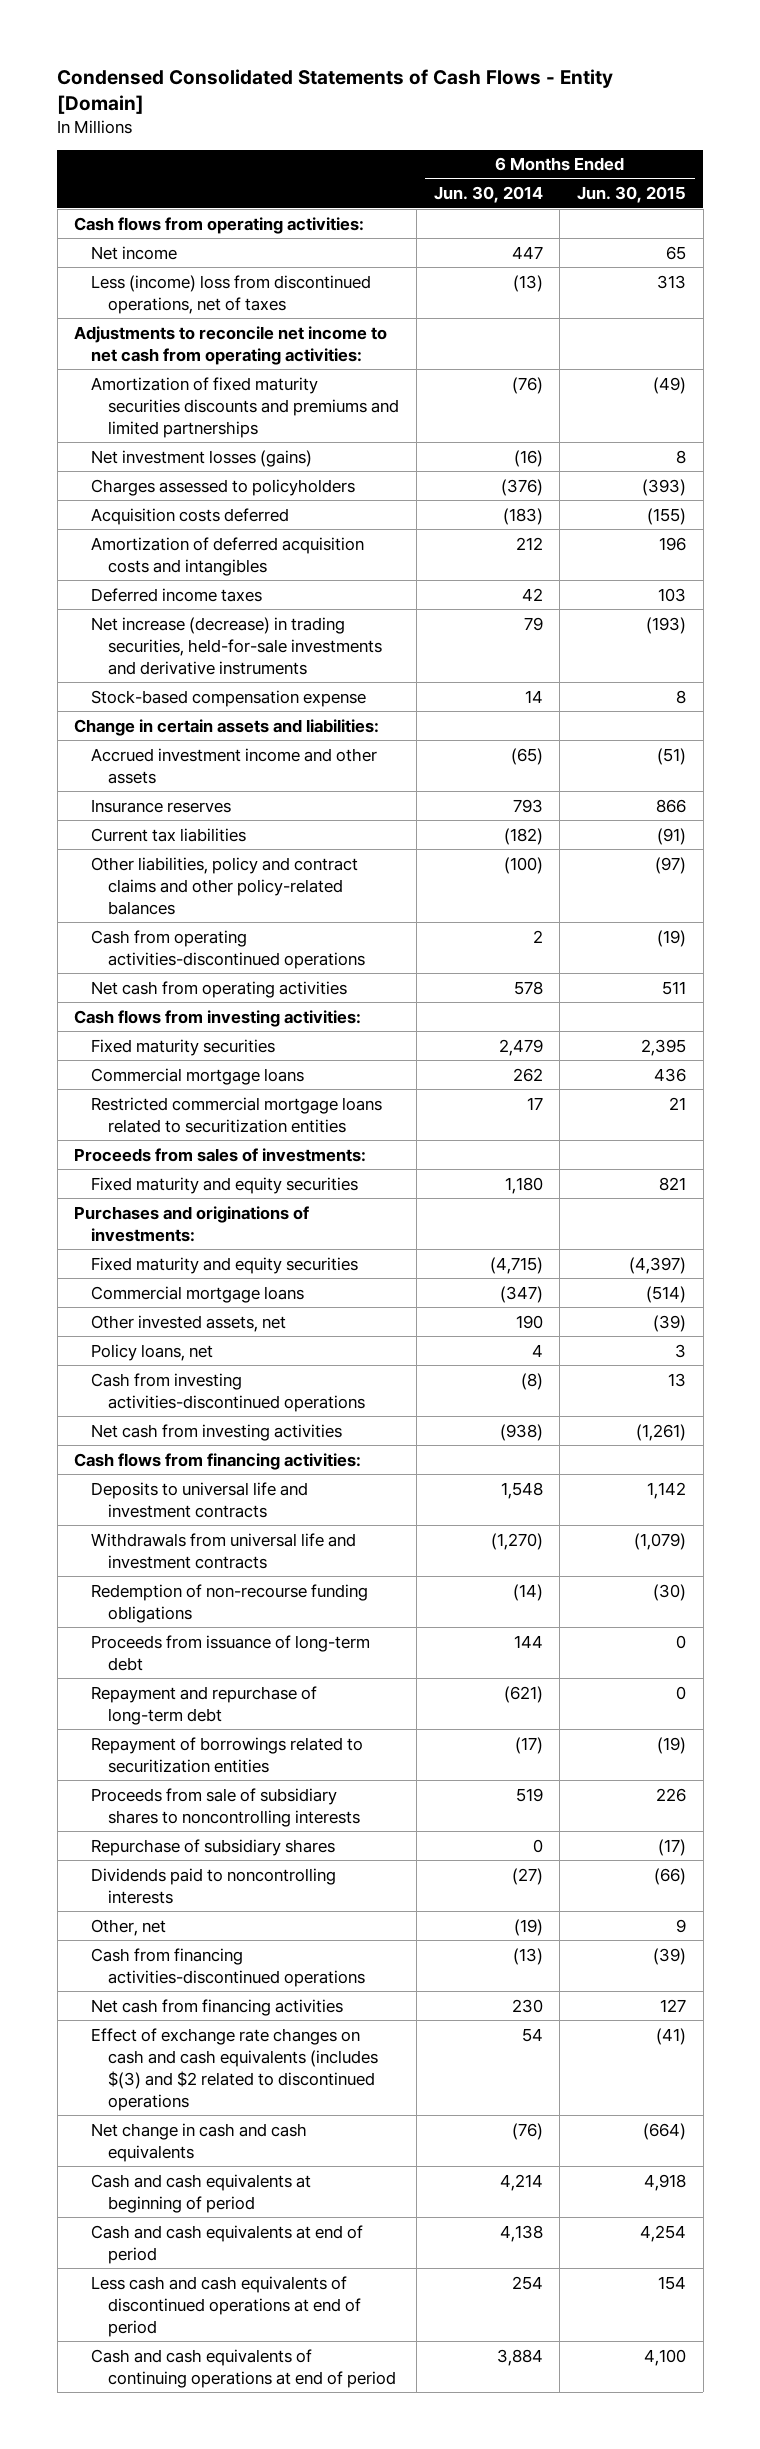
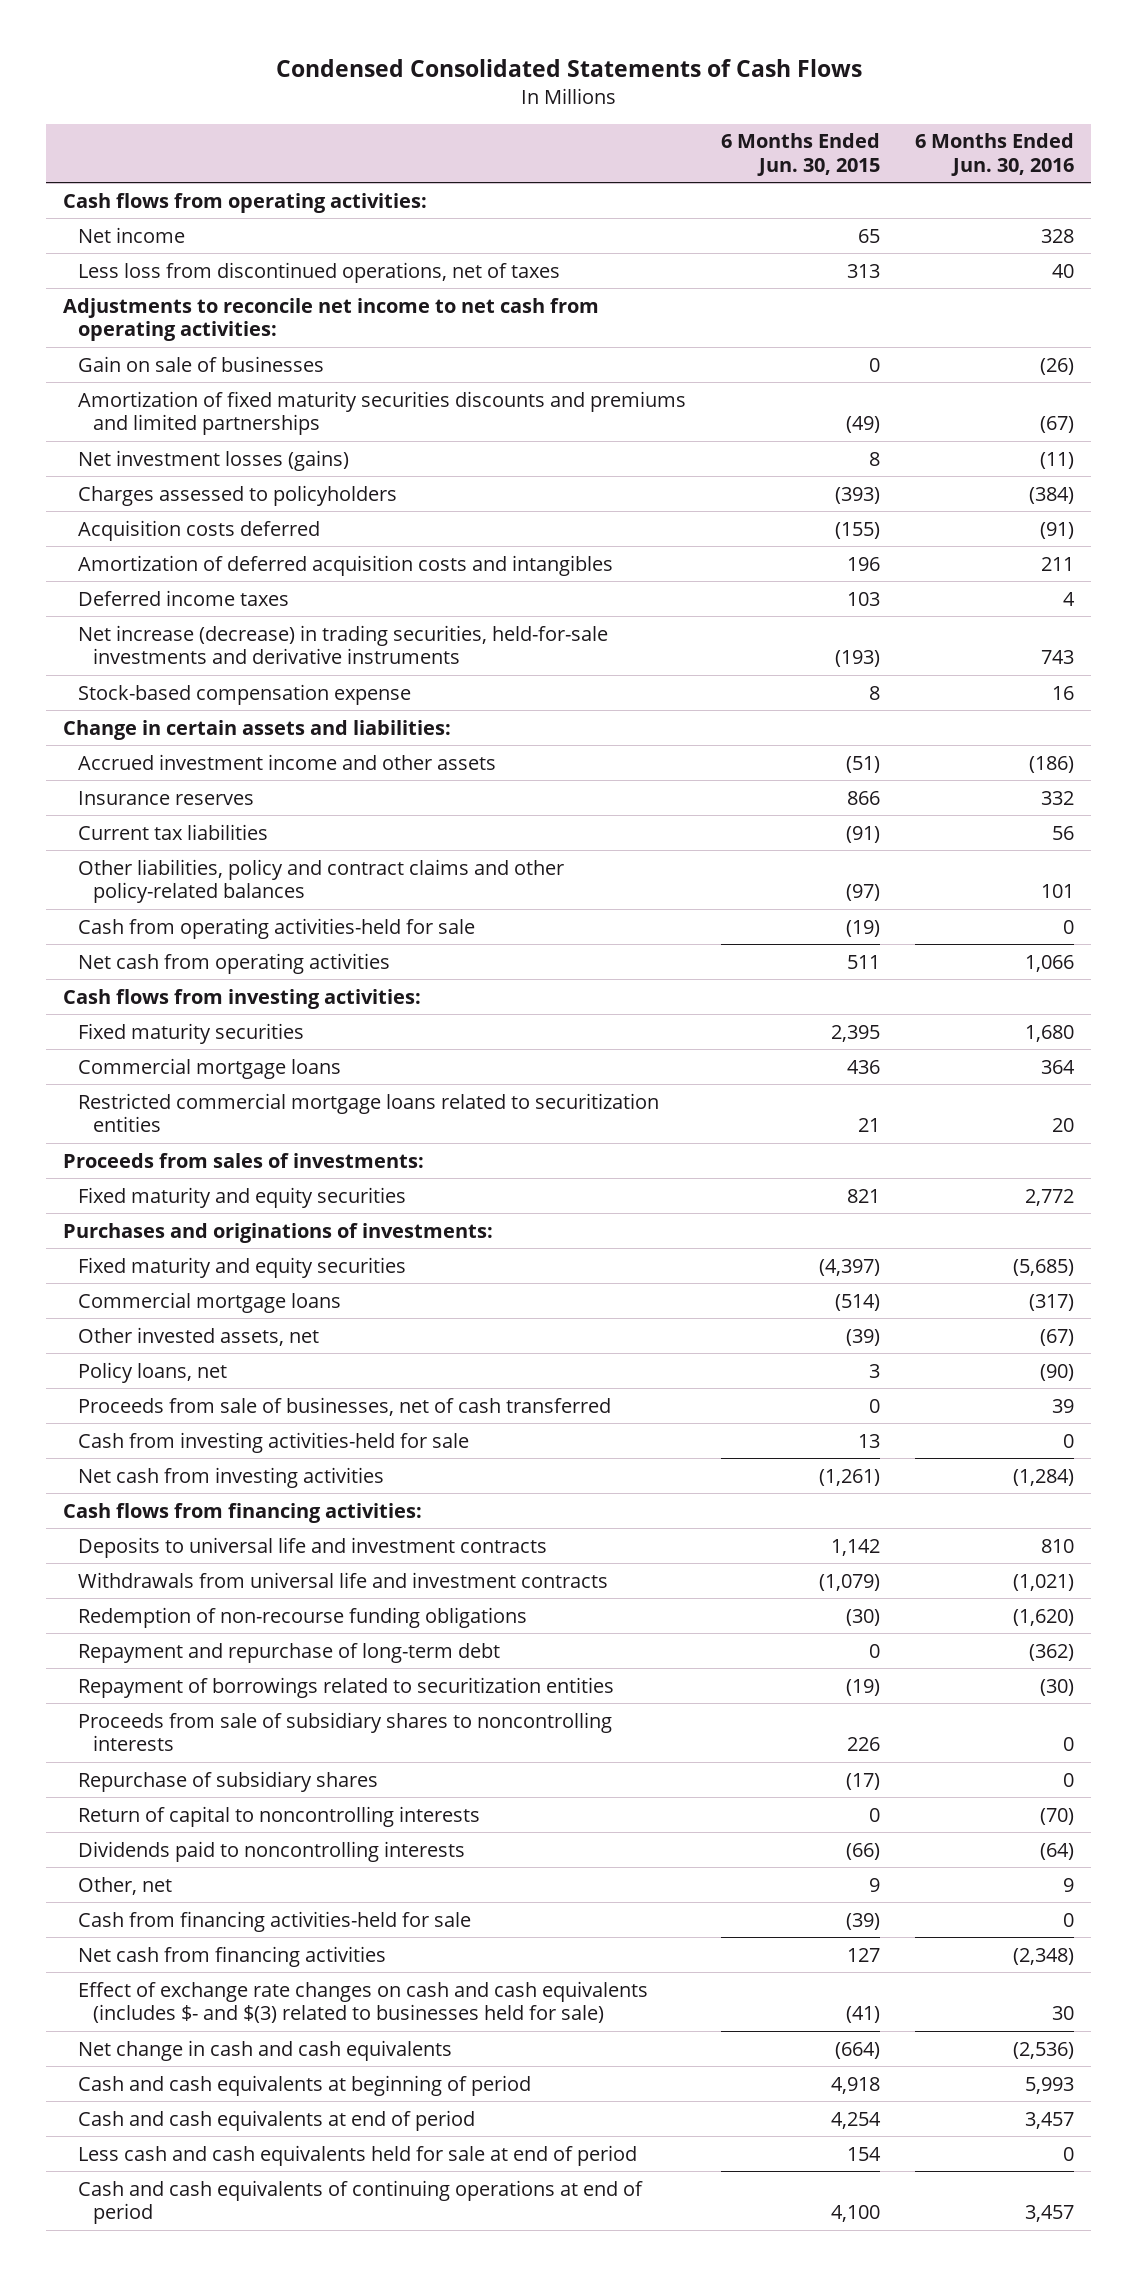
[57,68,614,114] Condensed Consolidated Statements of Cash Flows - Entity [Domain] -> [275,58,862,77] Condensed Consolidated Statements of Cash Flows
[433,186,543,204] Jun. 30, 2014 -> none
none -> [914,133,1074,176] 6 Months Ended Jun. 30, 2016
[91,274,372,314] Less (income) loss from discontinued operations, net of taxes -> [78,261,561,283] Less loss from discontinued operations, net of taxes
none -> [78,355,325,372] Gain on sale of businesses
[91,929,366,969] Cash from operating activities-discontinued operations -> [78,917,476,939] Cash from operating activities-held for sale
none -> [78,1396,612,1416] Proceeds from sale of businesses, net of cash transferred
[91,1372,366,1412] Cash from investing activities-discontinued operations -> [78,1431,470,1453] Cash from investing activities-held for sale
[91,1634,371,1671] Proceeds from issuance of long-term debt -> none
none -> [78,1805,481,1827] Return of capital to noncontrolling interests
[91,1947,366,1987] Cash from financing activities-discontinued operations -> [78,1910,472,1932] Cash from financing activities-held for sale
[91,2027,379,2111] Effect of exchange rate changes on cash and cash equivalents (includes $(3) and $2 related to discontinued operations -> [78,1980,649,2024] Effect of exchange rate changes on cash and cash equivalents (includes $- and $(3) related to businesses held for sale)
[91,2275,362,2337] Less cash and cash equivalents of discontinued operations at end of period -> [78,2144,638,2166] Less cash and cash equivalents held for sale at end of period

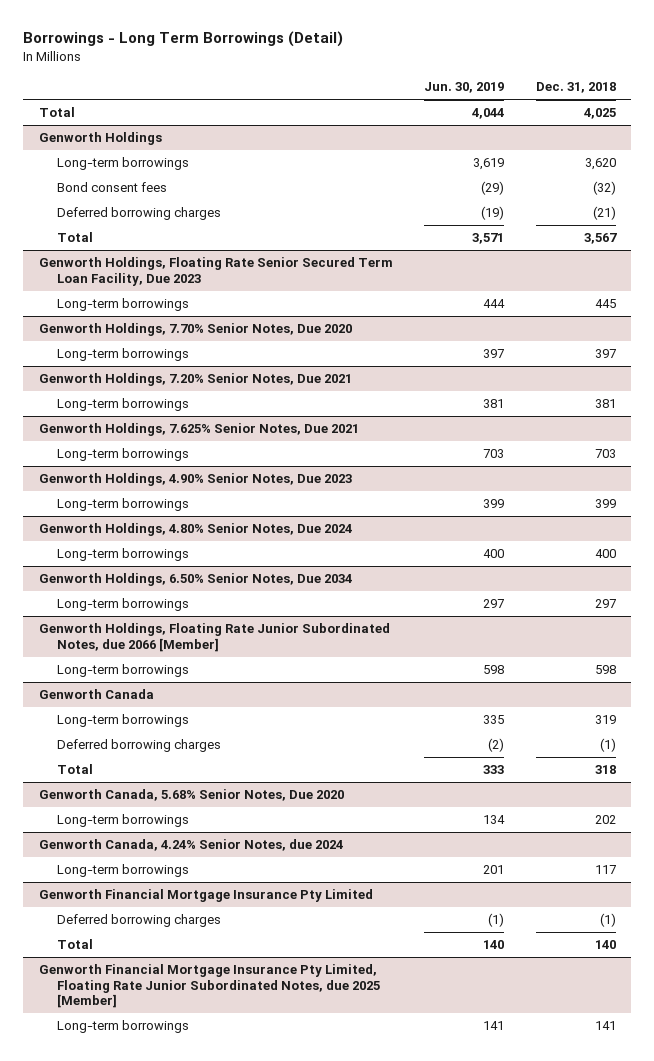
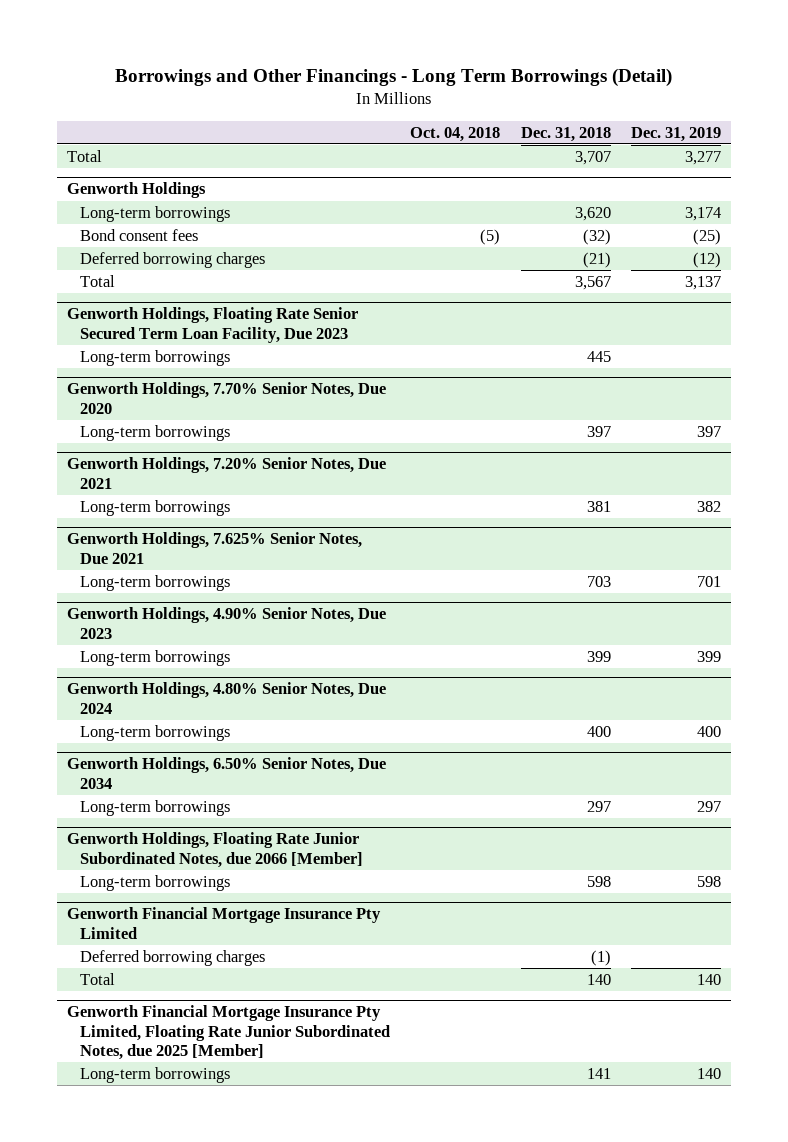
[22,31,343,48] Borrowings - Long Term Borrowings (Detail) -> [114,68,672,88] Borrowings and Other Financings - Long Term Borrowings (Detail)
[424,82,505,94] Jun. 30, 2019 -> none
none -> [410,126,501,142] Oct. 04, 2018
none -> [631,126,722,142] Dec. 31, 2019
[583,108,616,120] 4,025 -> [574,150,611,165] 3,707
[38,689,154,700] Genworth Canada -> none
[56,714,189,728] Long-term borrowings -> none
[56,739,221,753] Deferred borrowing charges -> none
[56,764,93,775] Total -> none
[38,789,344,802] Genworth Canada, 5.68% Senior Notes, Due 2020 -> none
[56,814,189,828] Long-term borrowings -> none
[38,839,343,852] Genworth Canada, 4.24% Senior Notes, due 2024 -> none
[56,864,189,878] Long-term borrowings -> none

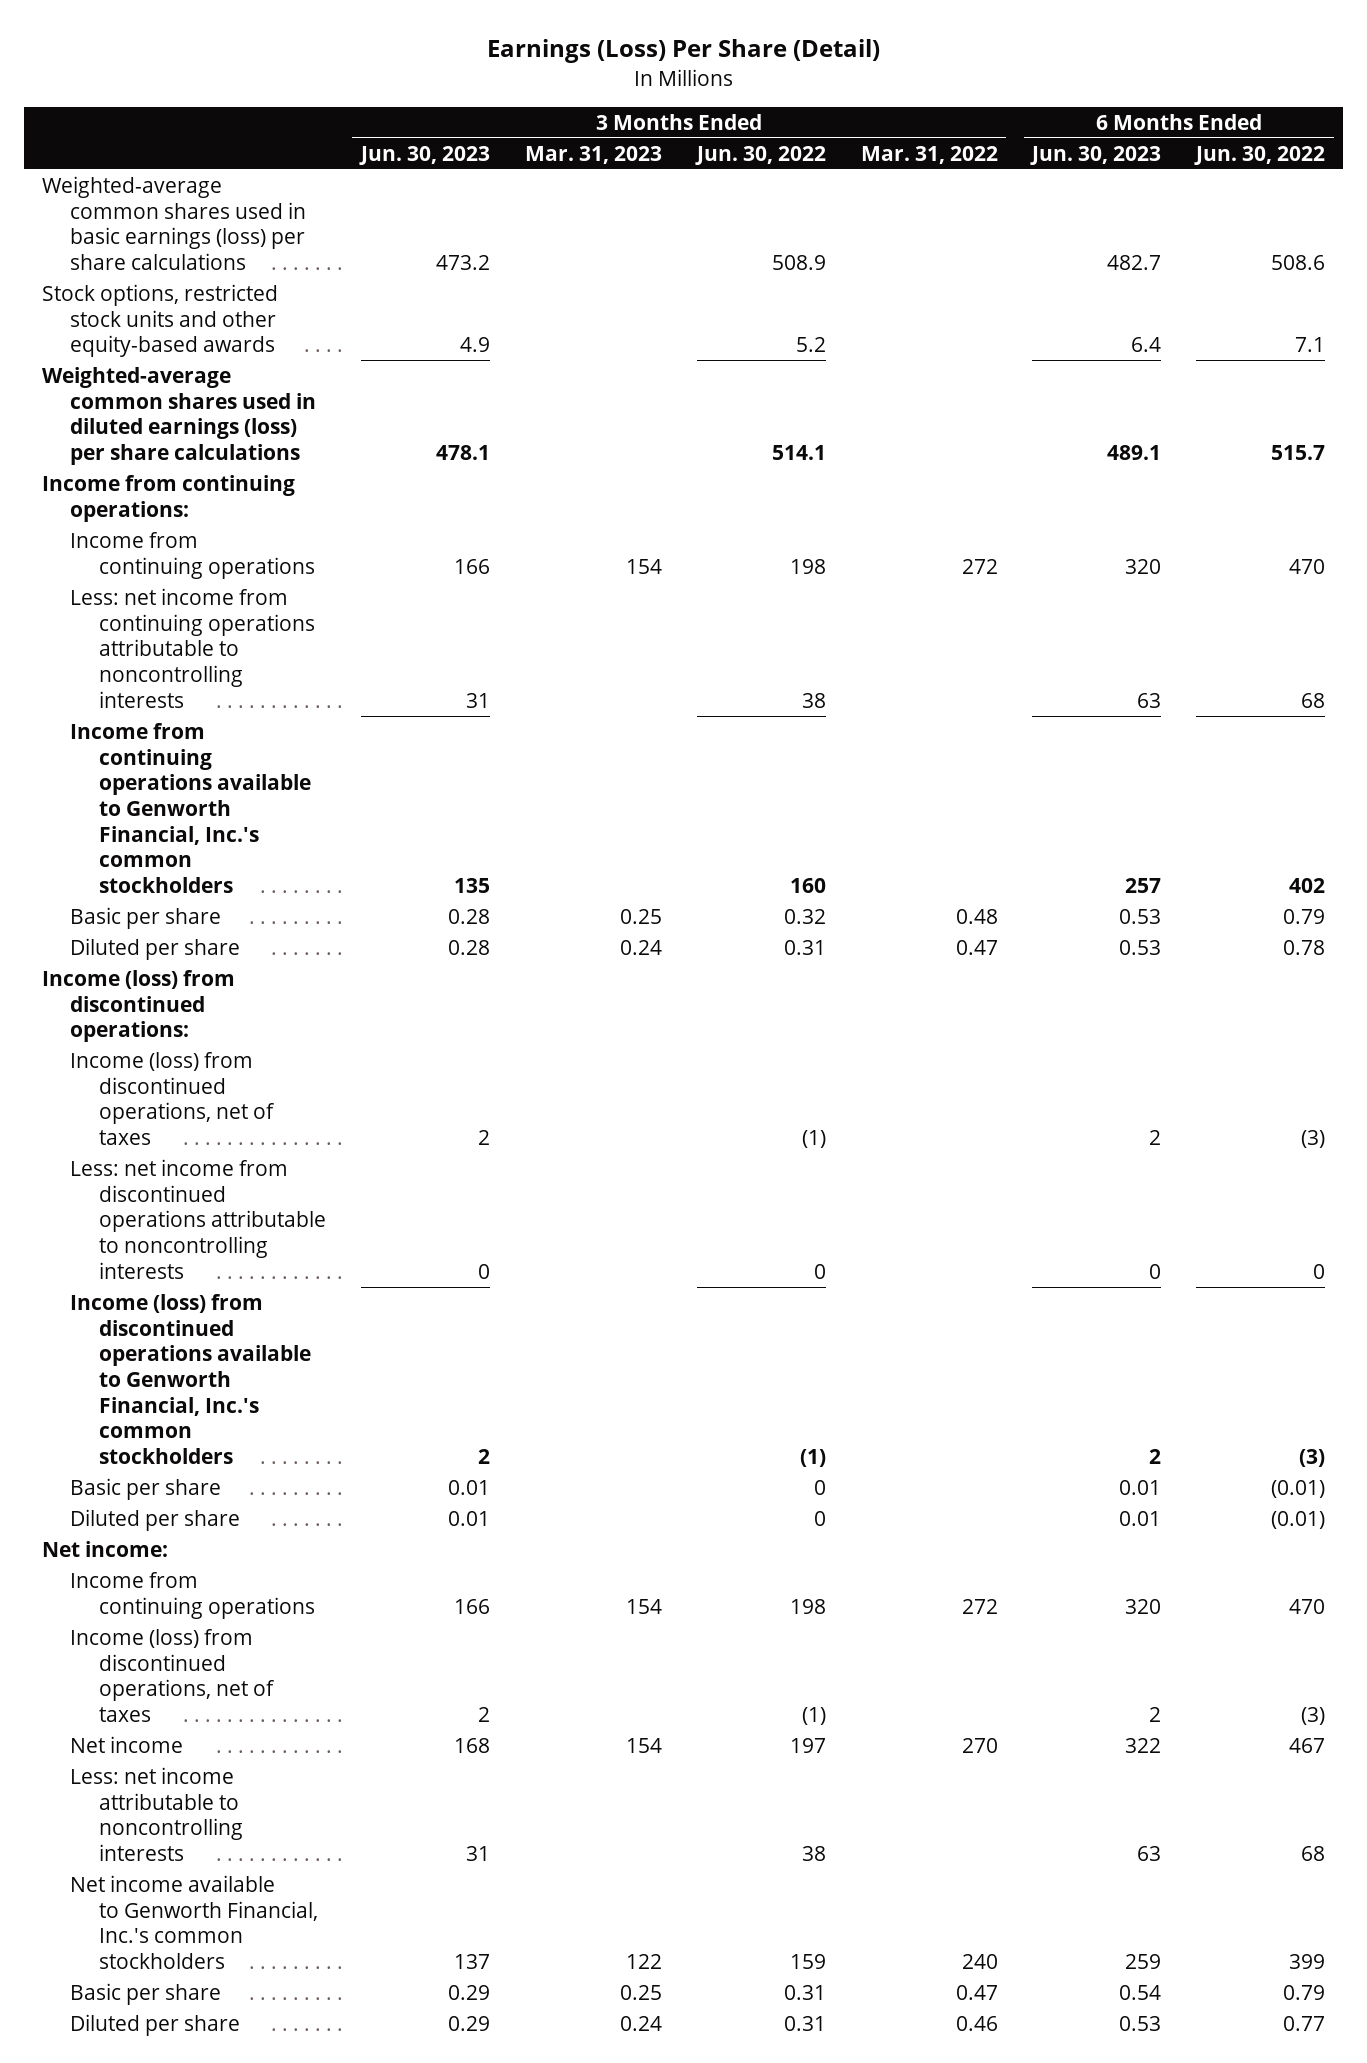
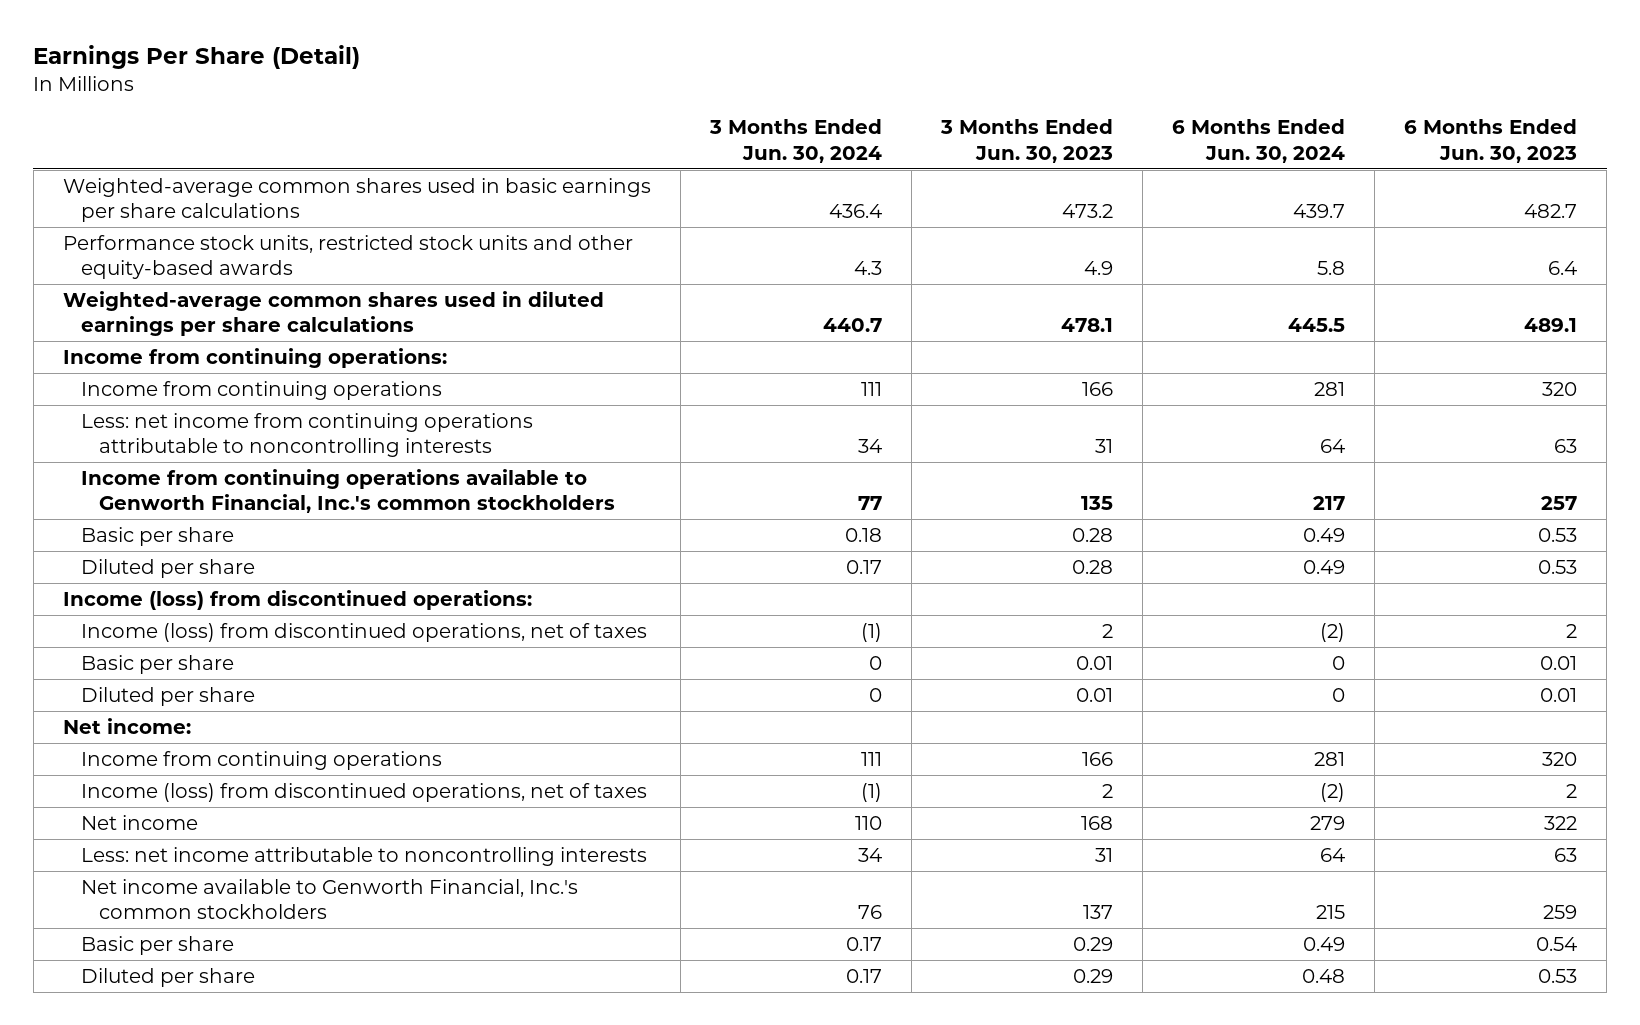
[486,39,880,64] Earnings (Loss) Per Share (Detail) -> [33,45,361,70] Earnings Per Share (Detail)
[524,145,662,164] Mar. 31, 2023 -> none
[694,145,826,165] Jun. 30, 2022 -> none
[860,145,998,164] Mar. 31, 2022 -> none
[1194,145,1326,165] Jun. 30, 2022 -> none
none -> [708,119,882,163] 3 Months Ended Jun. 30, 2024
none -> [1172,119,1346,163] 6 Months Ended Jun. 30, 2024
[41,176,307,271] Weighted-average common shares used in basic earnings (loss) per share calculations -> [62,177,651,223] Weighted-average common shares used in basic earnings per share calculations
[41,284,278,358] Stock options, restricted stock units and other equity-based awards -> [62,234,633,280] Performance stock units, restricted stock units and other equity-based awards
[41,367,317,466] Weighted-average common shares used in diluted earnings (loss) per share calculations -> [62,290,604,337] Weighted-average common shares used in diluted earnings per share calculations
[70,1159,326,1279] Less: net income from discontinued operations attributable to noncontrolling interests -> none
[70,1294,311,1465] Income (loss) from discontinued operations available to Genworth Financial, Inc.'s common stockholders -> none

